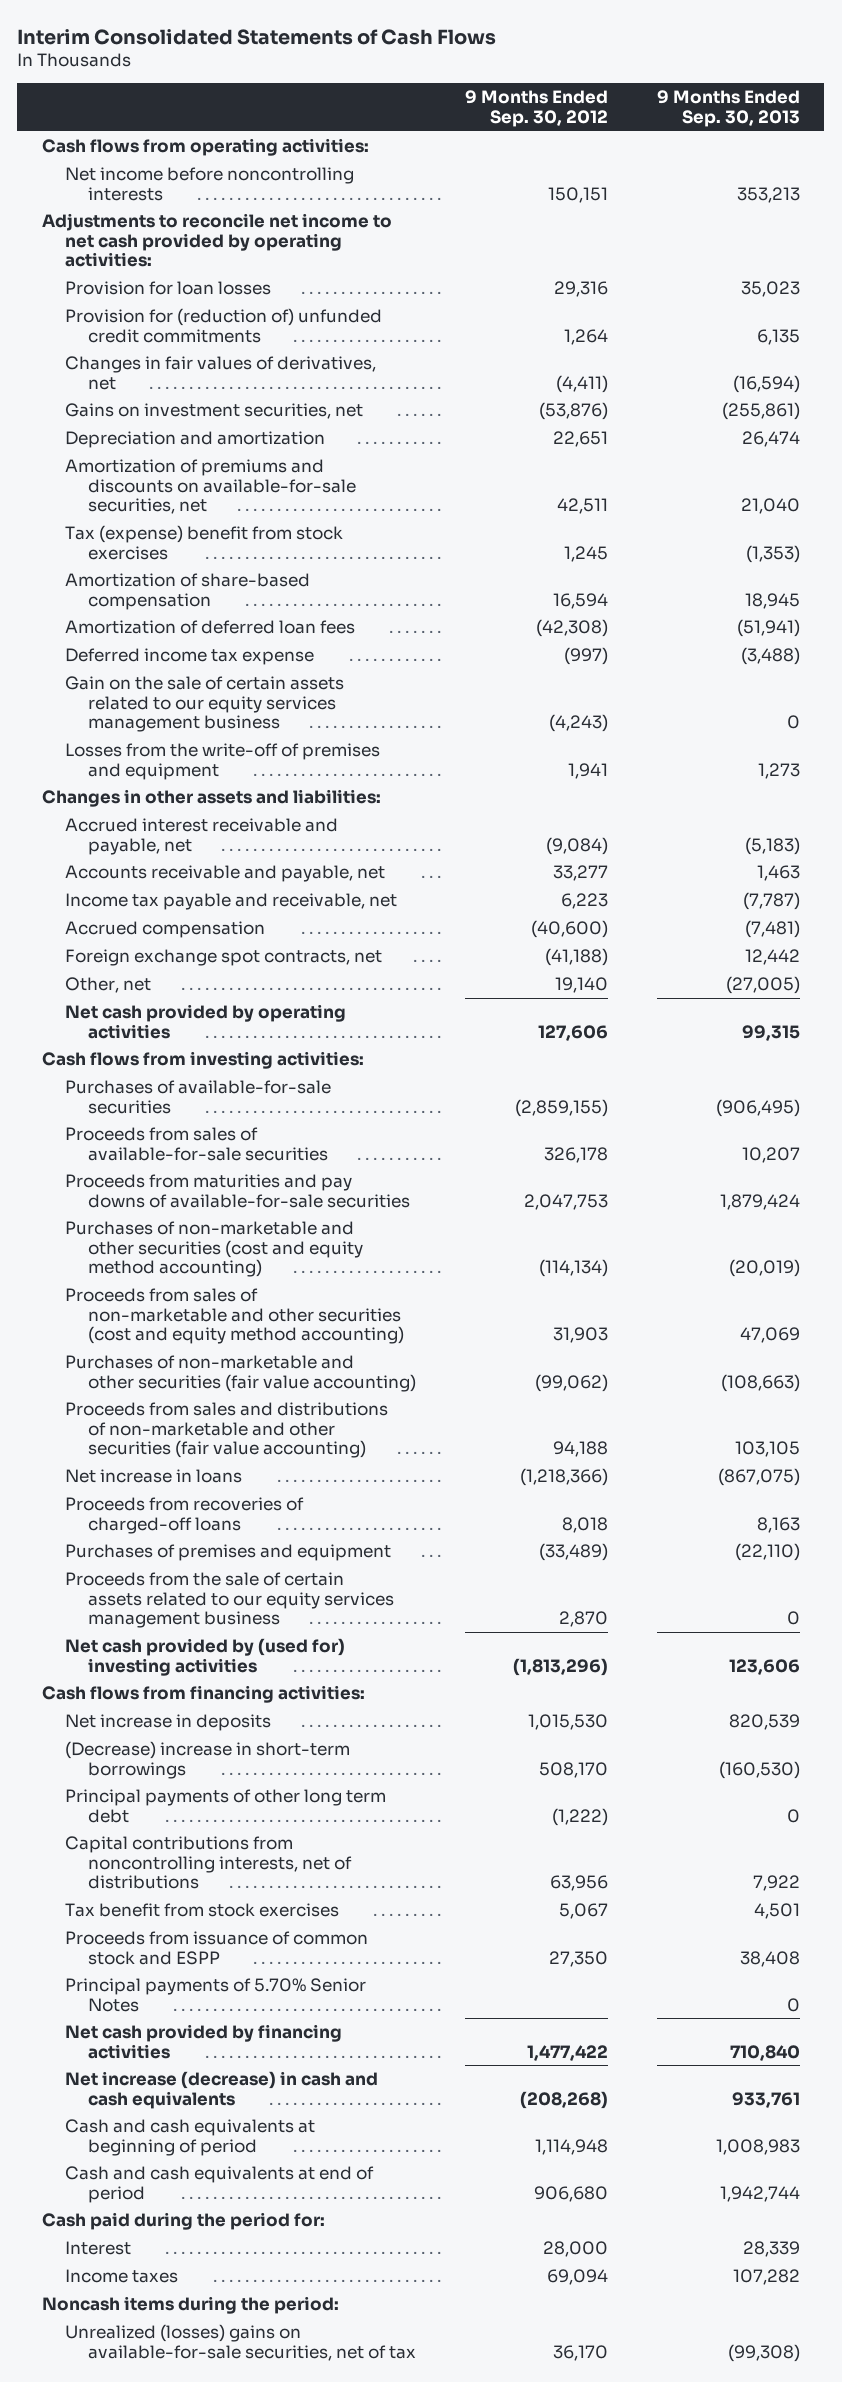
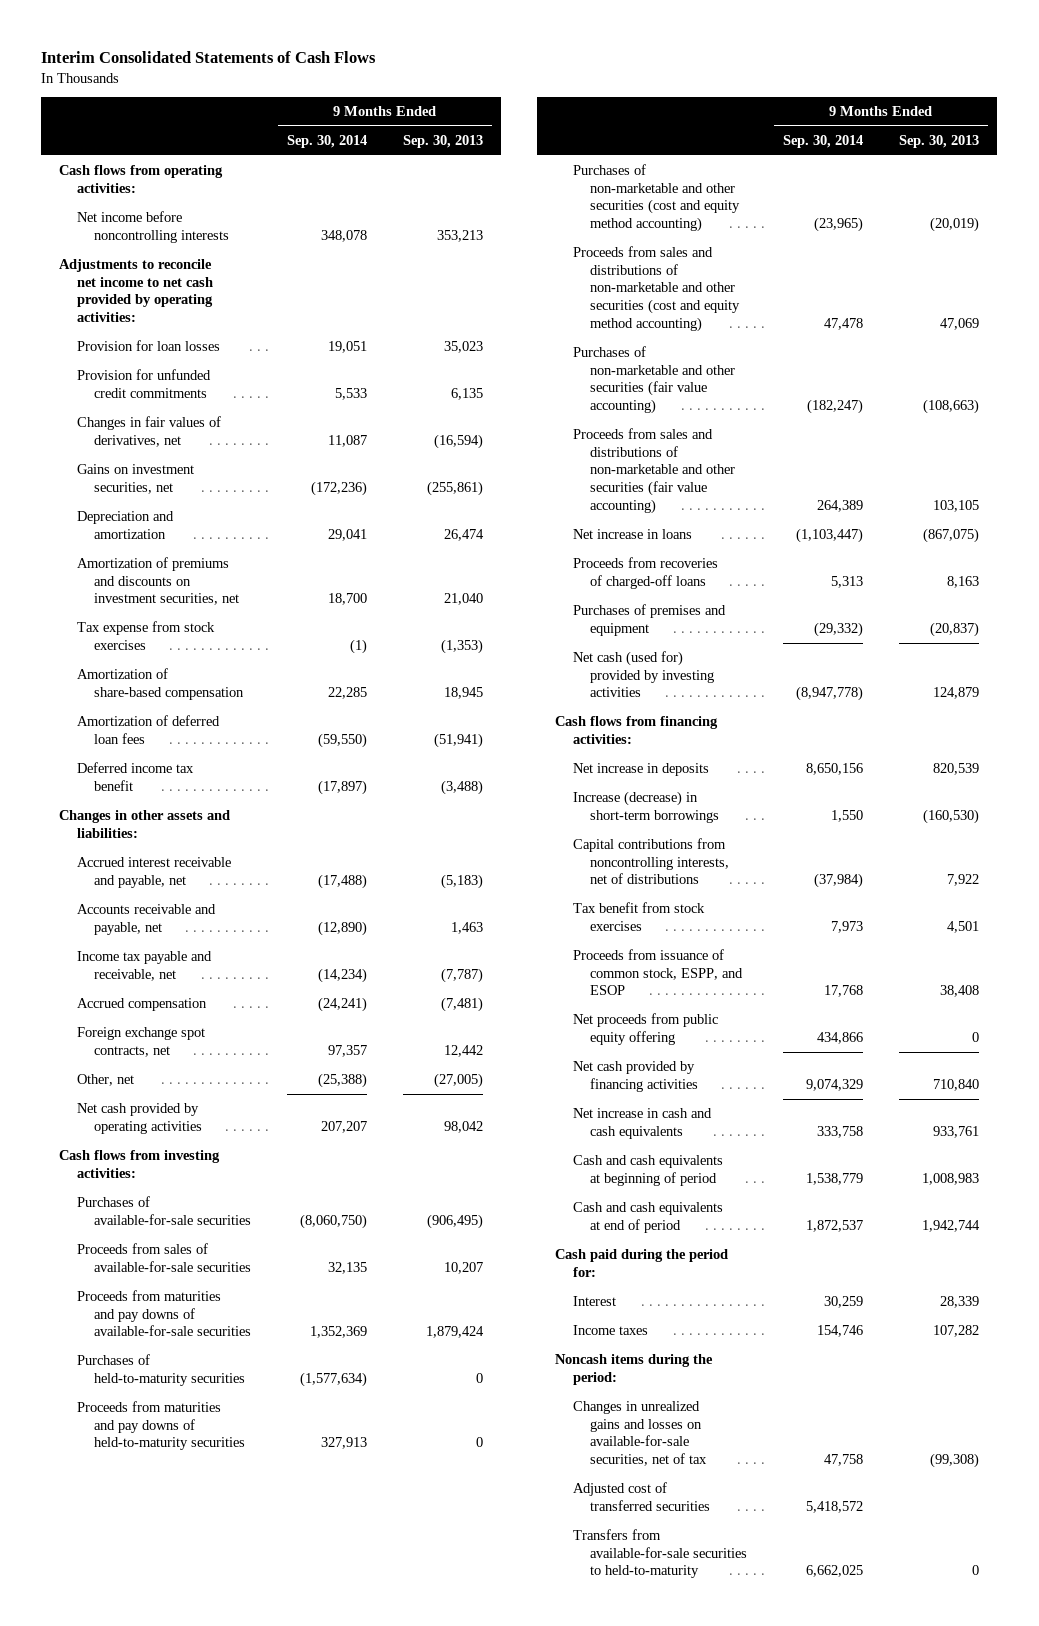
[465,90,609,127] 9 Months Ended Sep. 30, 2012 -> none
none -> [287,135,368,149] Sep. 30, 2014
[64,308,382,343] Provision for (reduction of) unfunded credit commitments -> [76,369,211,398] Provision for unfunded credit commitments
[64,459,357,515] Amortization of premiums and discounts on available-for-sale securities, net -> [76,557,239,606] Amortization of premiums and discounts on investment securities, net
[64,525,343,560] Tax (expense) benefit from stock exercises -> [76,621,215,650] Tax expense from stock exercises
[64,676,344,733] Gain on the sale of certain assets related to our equity services management business -> none
[64,743,380,780] Losses from the write-off of premises and equipment -> none
[64,648,314,666] Deferred income tax expense -> [76,762,194,791] Deferred income tax benefit
[741,1024,800,1041] 99,315 -> [444,1120,484,1133] 98,042
none -> [76,1354,245,1386] Purchases of held-to-maturity securities
none -> [76,1401,245,1451] Proceeds from maturities and pay downs of held-to-maturity securities
[64,1288,405,1345] Proceeds from sales of non-marketable and other securities (cost and equity method accounting) -> [572,246,740,332] Proceeds from sales and distributions of non-marketable and other securities (cost and equity method accounting)
[64,1572,395,1629] Proceeds from the sale of certain assets related to our equity services management business -> none
[734,1543,800,1562] (22,110) -> [930,621,980,637] (20,837)
[64,1638,345,1676] Net cash provided by (used for) investing activities -> [572,651,714,698] Net cash (used for) provided by investing activities
[728,1658,800,1675] 123,606 -> [933,687,980,700] 124,879
[64,1789,386,1823] Principal payments of other long term debt -> none
[64,1741,350,1779] (Decrease) increase in short-term borrowings -> [572,791,719,823] Increase (decrease) in short-term borrowings
[64,1978,366,2012] Principal payments of 5.70% Senior Notes -> none
[64,1931,368,1965] Proceeds from issuance of common stock and ESPP -> [572,949,743,996] Proceeds from issuance of common stock, ESPP, and ESOP
none -> [572,1013,718,1045] Net proceeds from public equity offering
[64,2071,378,2109] Net increase (decrease) in cash and cash equivalents -> [572,1108,712,1139] Net increase in cash and cash equivalents
[64,2324,417,2361] Unrealized (losses) gains on available-for-sale securities, net of tax -> [572,1401,707,1467] Changes in unrealized gains and losses on available-for-sale securities, net of tax
none -> [572,1482,710,1511] Adjusted cost of transferred securities
none -> [572,1529,747,1579] Transfers from available-for-sale securities to held-to-maturity

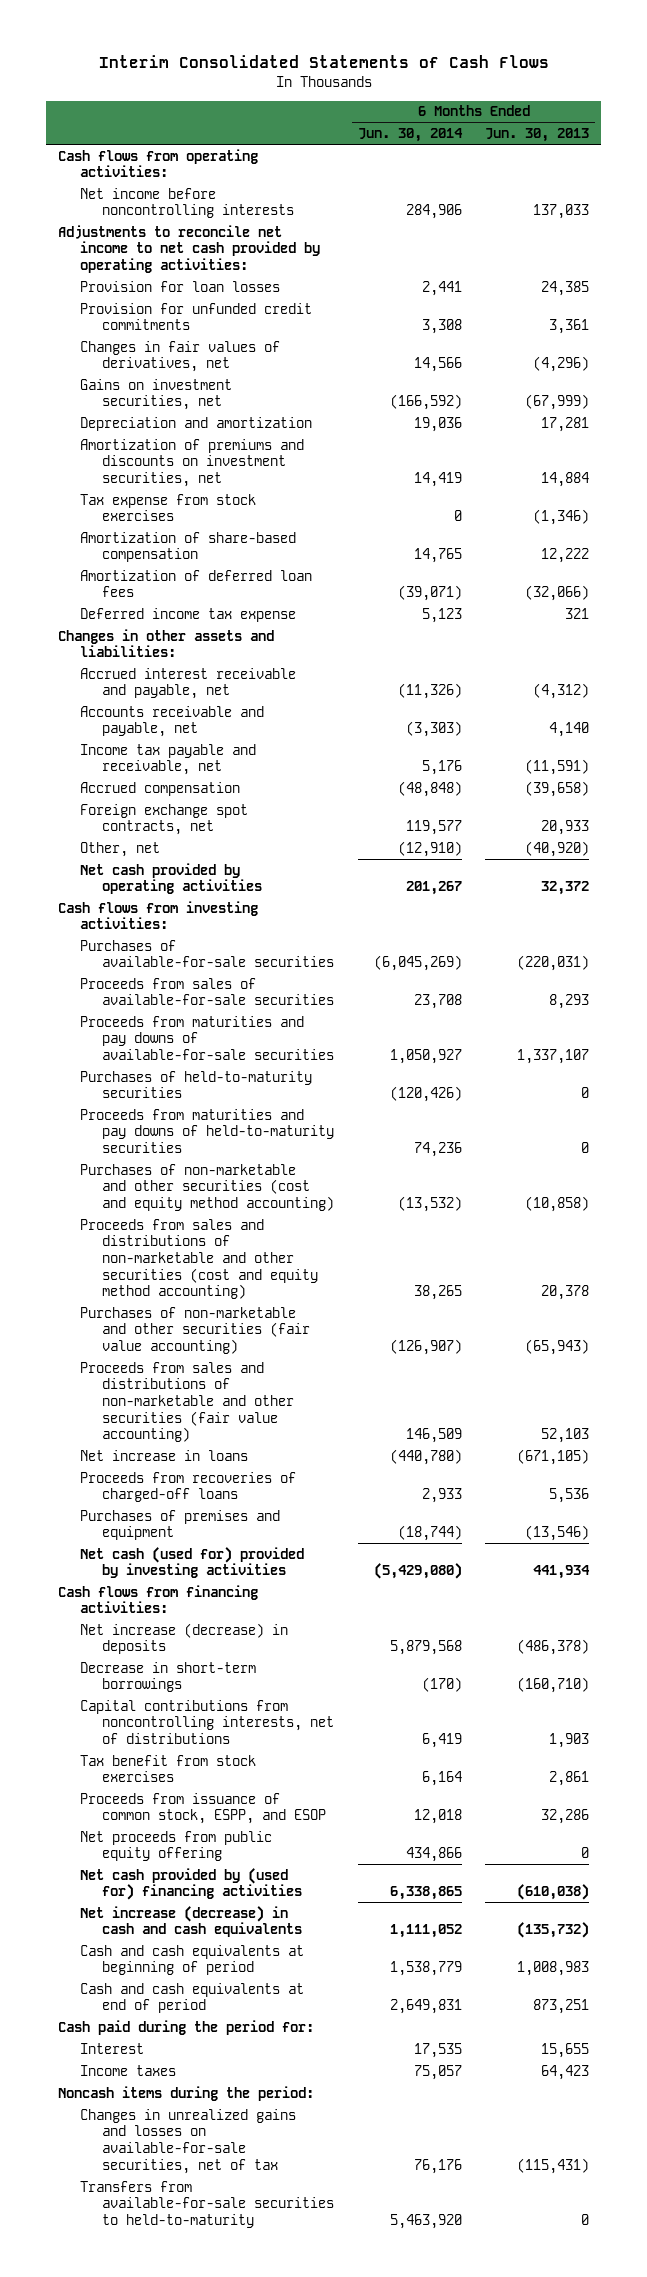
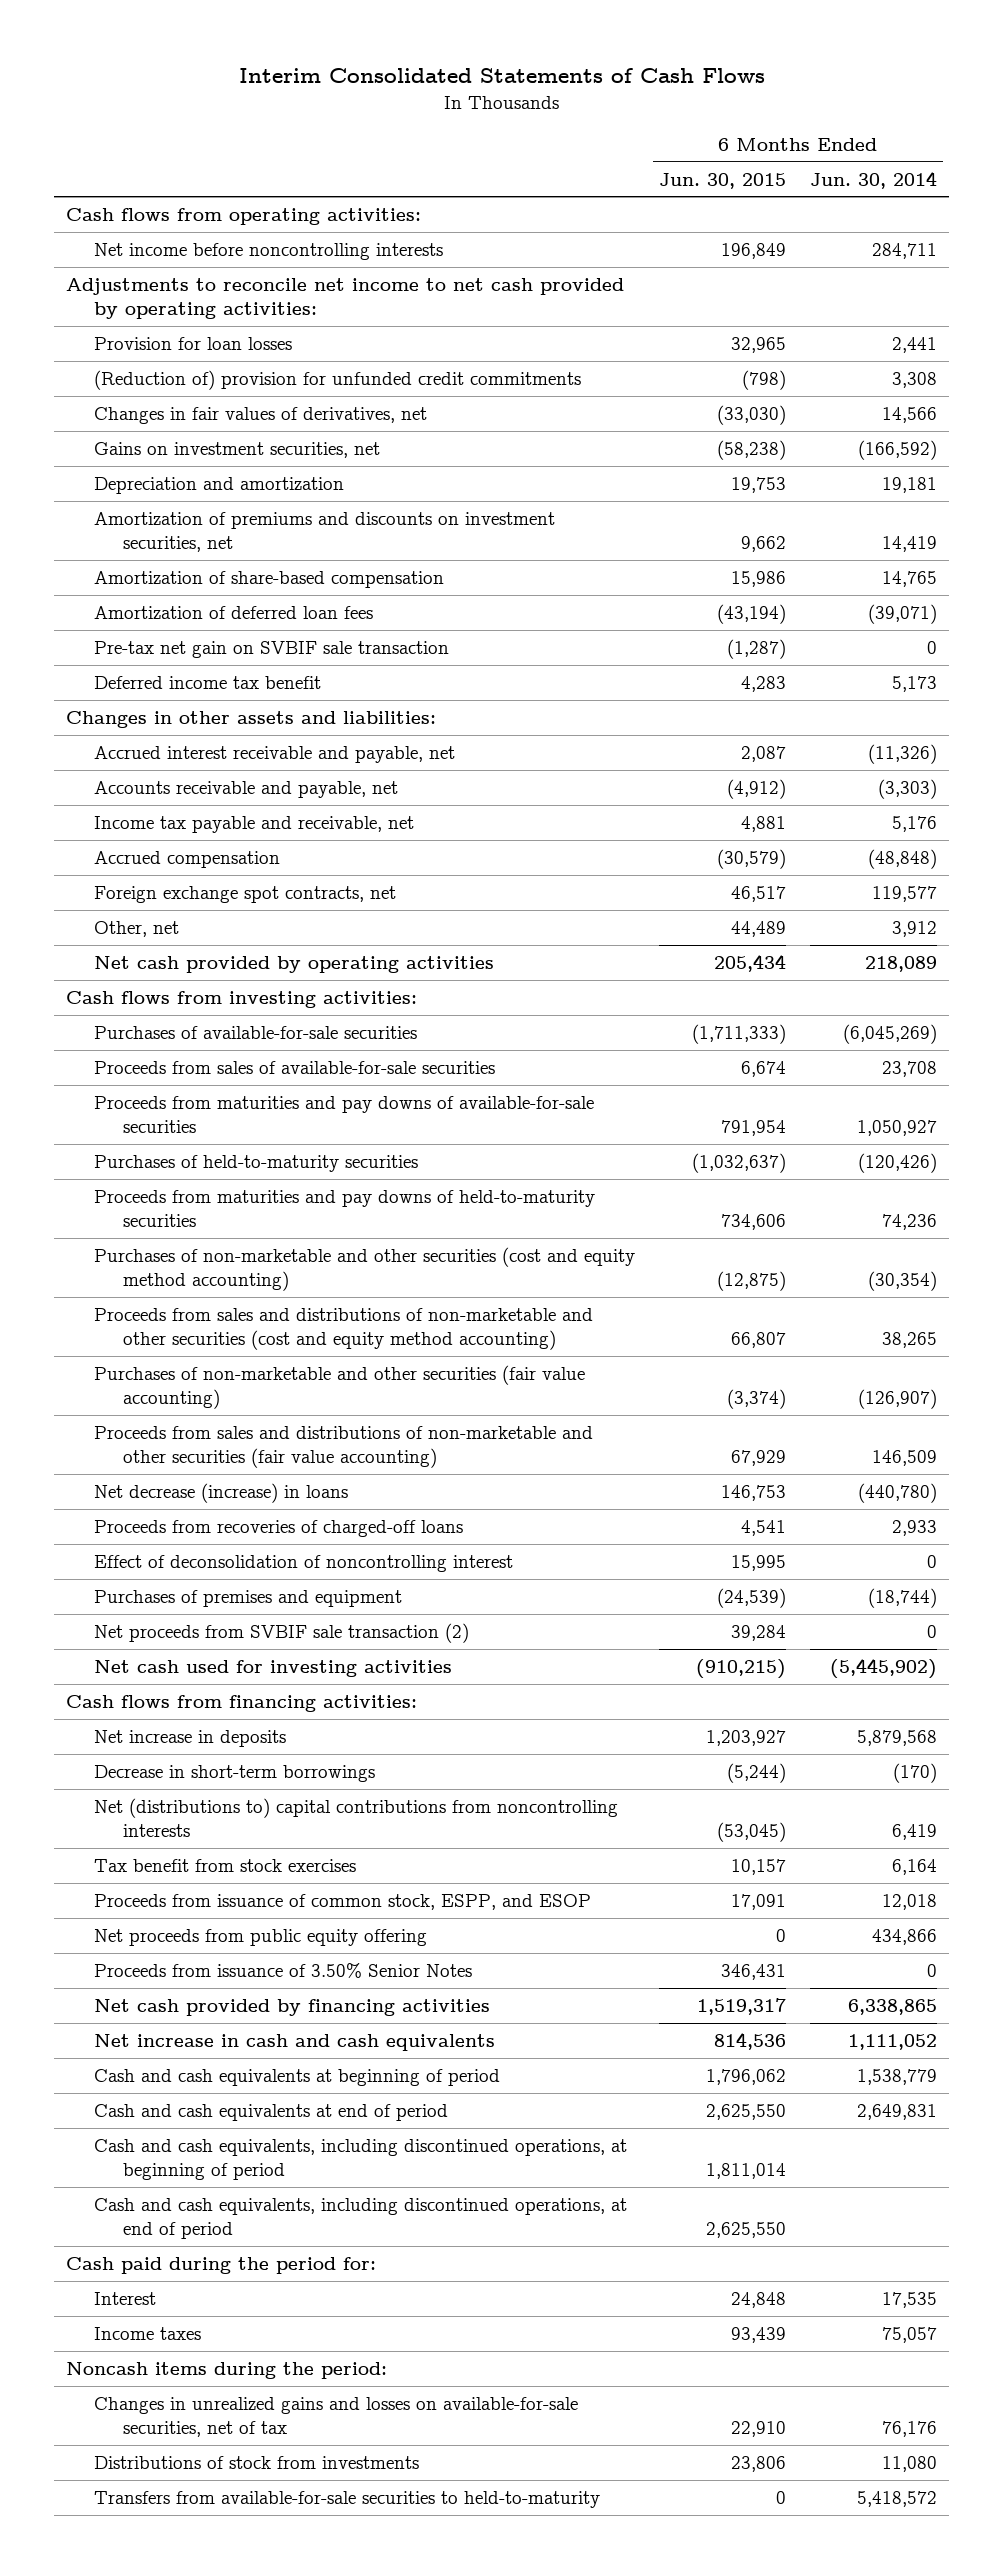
[485,128,590,143] Jun. 30, 2013 -> none
none -> [659,172,787,189] Jun. 30, 2015
[405,204,462,220] 284,906 -> [872,242,938,259] 284,711
[79,302,312,331] Provision for unfunded credit commitments -> [94,369,582,390] (Reduction of) provision for unfunded credit commitments
[413,416,462,432] 19,036 -> [882,476,938,493] 19,181
[79,493,256,522] Tax expense from stock exercises -> none
none -> [94,640,450,658] Pre-tax net gain on SVBIF sale transaction
[79,607,296,622] Deferred income tax expense -> [94,675,322,689] Deferred income tax benefit
[421,607,462,623] 5,123 -> [892,675,938,692] 5,173
[397,840,462,857] (12,910) -> [892,920,938,937] 3,912
[405,881,462,896] 201,267 -> [865,955,938,972] 218,089
[397,1196,462,1213] (13,532) -> [868,1270,938,1291] (30,354)
[79,1449,248,1461] Net increase in loans -> [94,1482,349,1503] Net decrease (increase) in loans
none -> [94,1554,514,1572] Effect of deconsolidation of noncontrolling interest
none -> [94,1622,470,1643] Net proceeds from SVBIF sale transaction (2)
[79,1546,304,1579] Net cash (used for) provided by investing activities -> [94,1659,453,1677] Net cash used for investing activities
[373,1563,462,1580] (5,429,080) -> [830,1657,938,1679] (5,445,902)
[79,1622,288,1655] Net increase (decrease) in deposits -> [94,1729,287,1747] Net increase in deposits
[79,1699,334,1745] Capital contributions from noncontrolling interests, net of distributions -> [94,1797,619,1837] Net (distributions to) capital contributions from noncontrolling interests
none -> [94,1962,473,1978] Proceeds from issuance of 3.50% Senior Notes
[79,1867,302,1901] Net cash provided by (used for) financing activities -> [94,1998,491,2016] Net cash provided by financing activities
[79,1905,302,1938] Net increase (decrease) in cash and cash equivalents -> [94,2033,496,2051] Net increase in cash and cash equivalents
none -> [94,2138,628,2180] Cash and cash equivalents, including discontinued operations, at beginning of period
none -> [94,2197,628,2239] Cash and cash equivalents, including discontinued operations, at end of period
none -> [94,2455,420,2469] Distributions of stock from investments
[389,2214,462,2230] 5,463,920 -> [857,2490,938,2507] 5,418,572

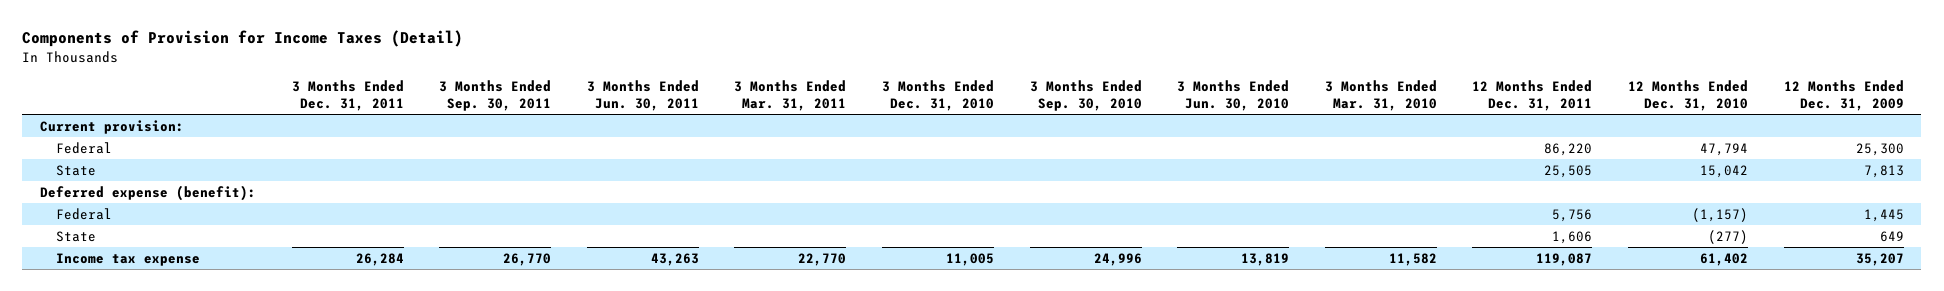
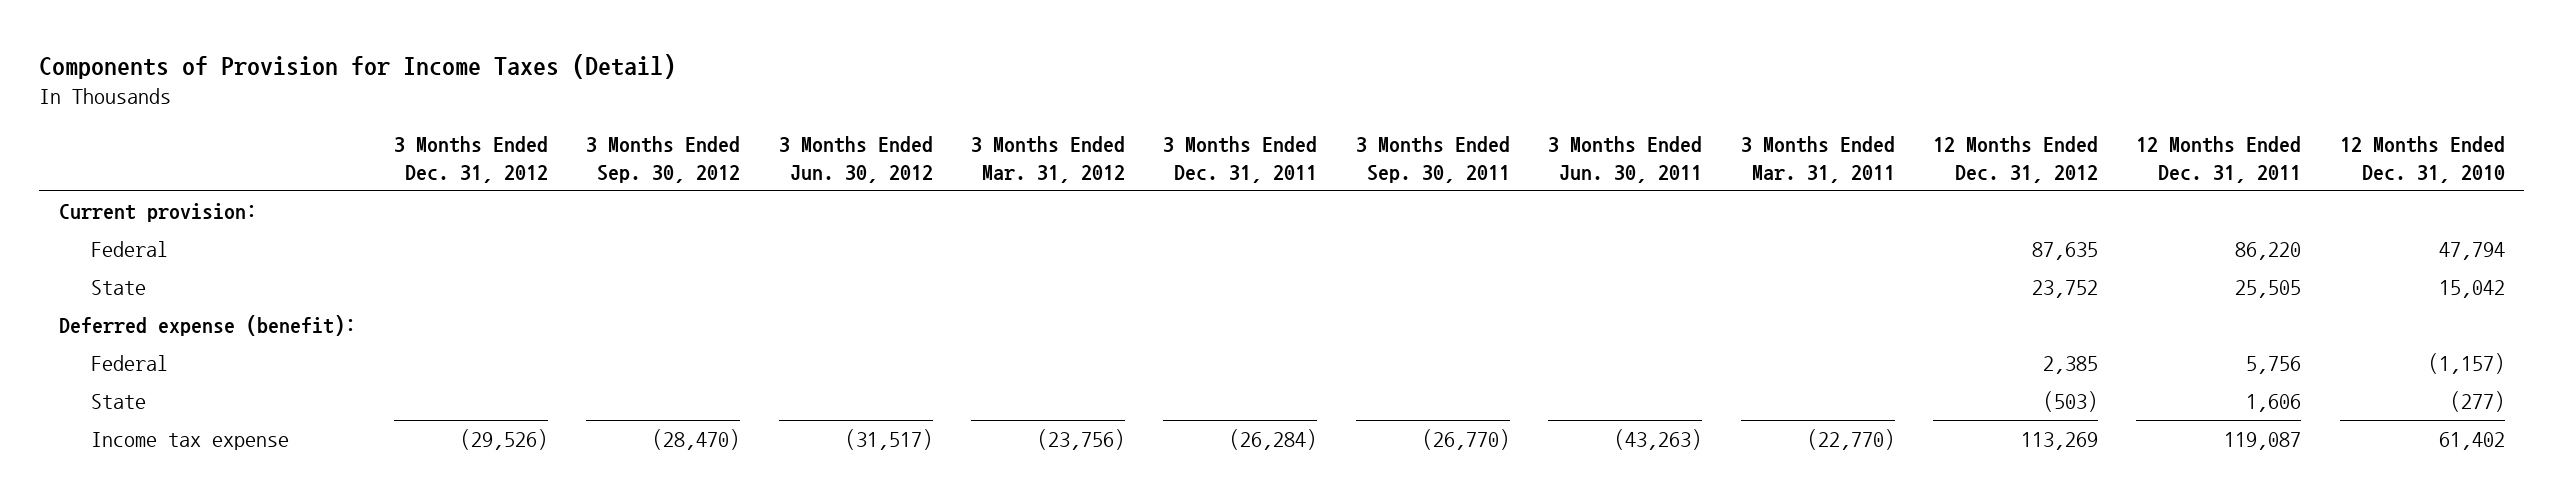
[882,79,995,112] 3 Months Ended Dec. 31, 2010 -> none
[1029,79,1142,112] 3 Months Ended Sep. 30, 2010 -> none
[1177,79,1290,112] 3 Months Ended Jun. 30, 2010 -> none
[1324,79,1437,112] 3 Months Ended Mar. 31, 2010 -> none
[1783,79,1904,112] 12 Months Ended Dec. 31, 2009 -> none
none -> [394,136,549,183] 3 Months Ended Dec. 31, 2012
none -> [586,136,741,183] 3 Months Ended Sep. 30, 2012
none -> [778,136,933,183] 3 Months Ended Jun. 30, 2012
none -> [971,136,1126,183] 3 Months Ended Mar. 31, 2012
none -> [1932,136,2098,183] 12 Months Ended Dec. 31, 2012
[355,252,404,266] 26,284 -> [1229,428,1318,450] (26,284)
[503,252,552,266] 26,770 -> [1421,428,1510,450] (26,770)
[650,252,699,266] 43,263 -> [1614,428,1703,450] (43,263)
[798,252,847,266] 22,770 -> [1806,428,1895,450] (22,770)

